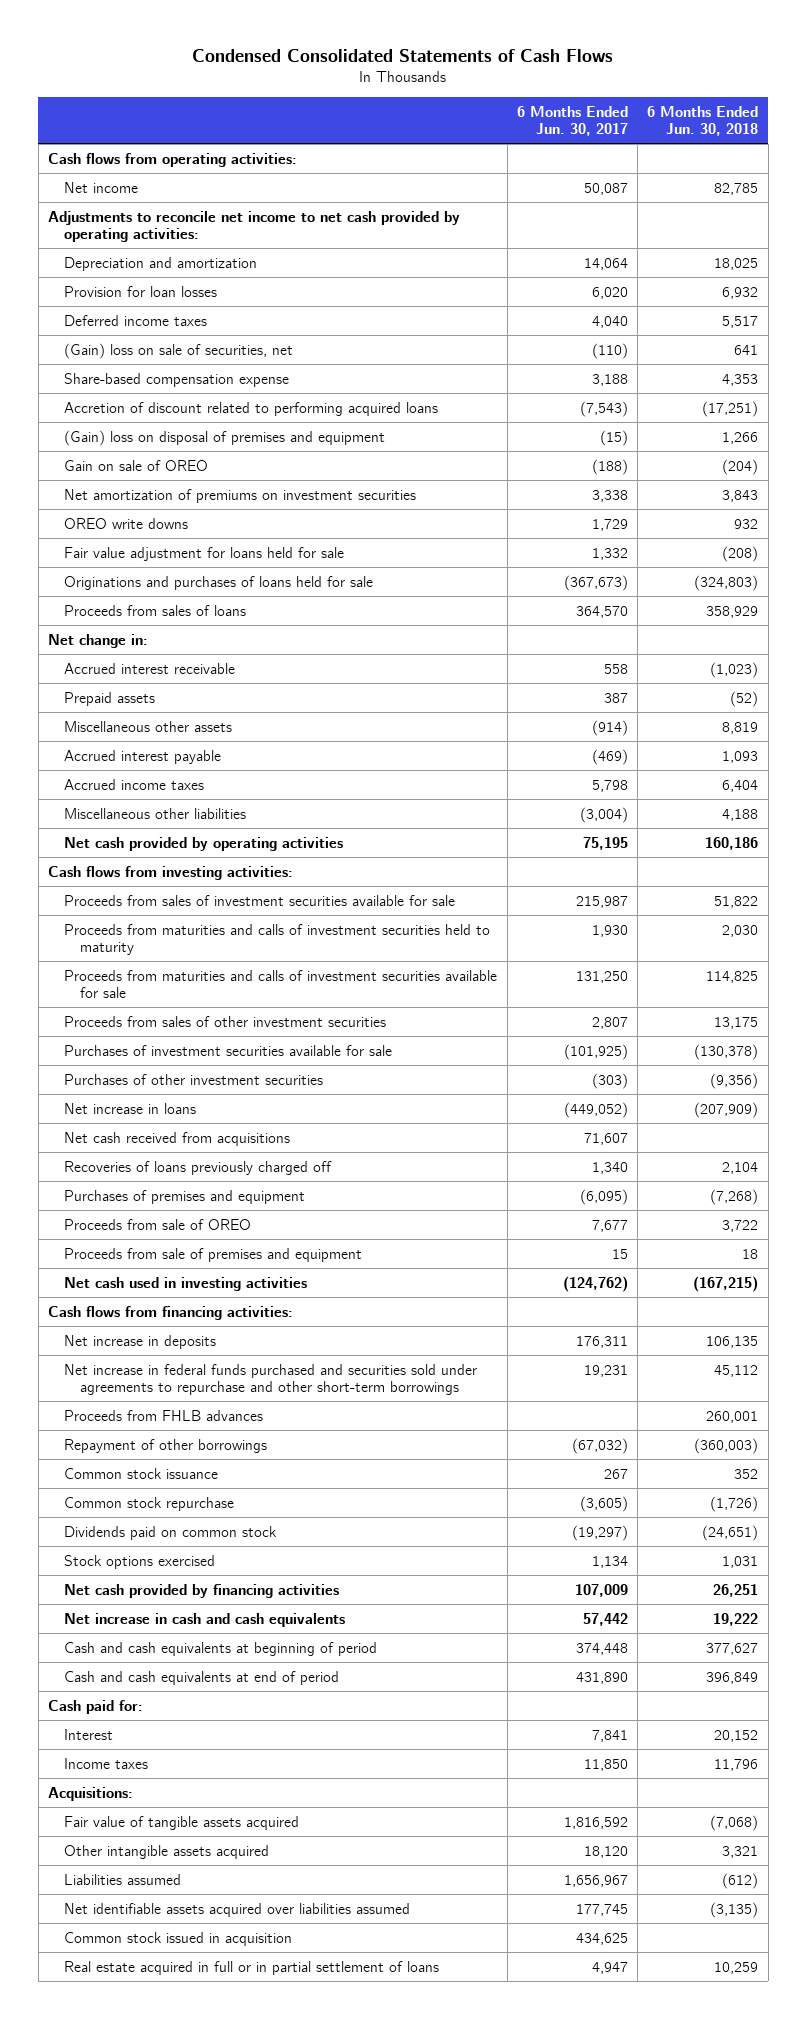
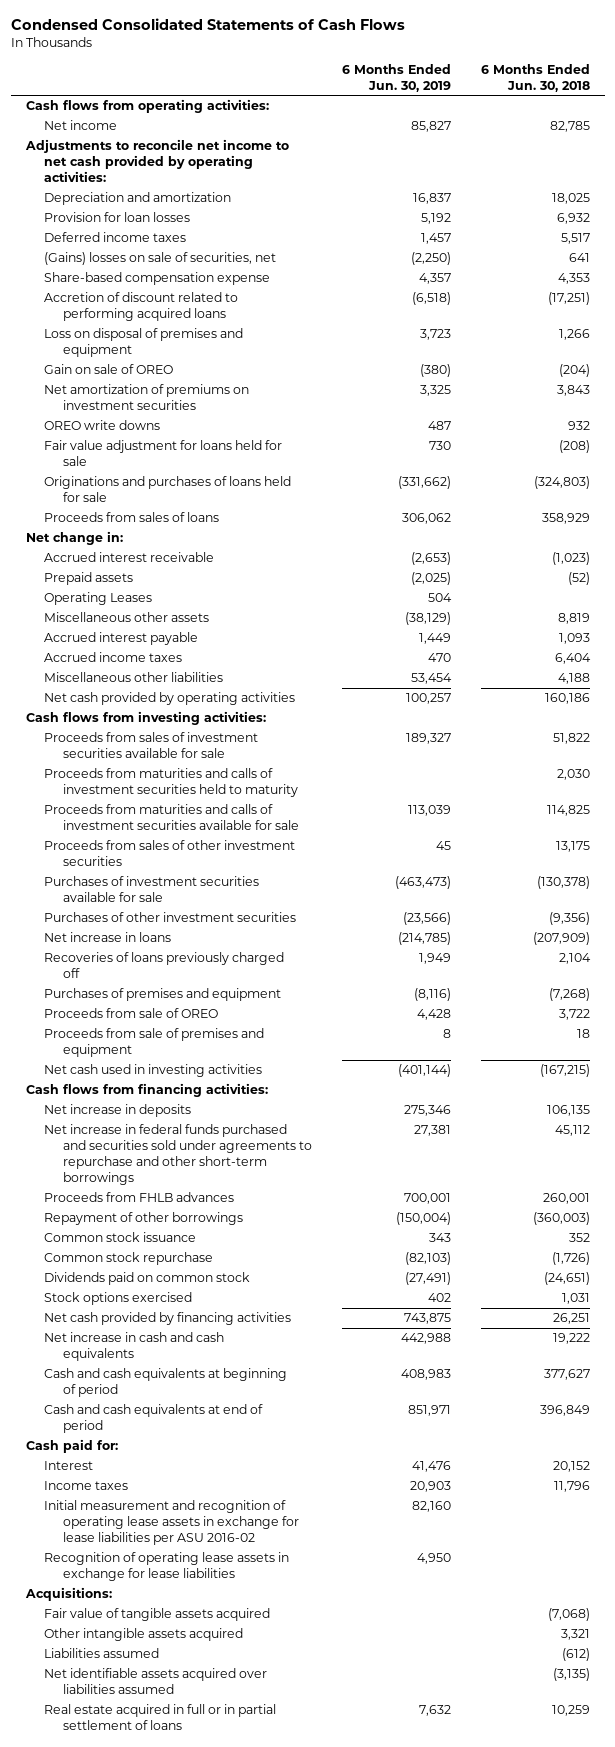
[516,105,628,137] 6 Months Ended Jun. 30, 2017 -> none
none -> [341,63,451,92] 6 Months Ended Jun. 30, 2019
[64,342,294,359] (Gain) loss on sale of securities, net -> [44,252,277,266] (Gains) losses on sale of securities, net
[64,429,386,446] (Gain) loss on disposal of premises and equipment -> [44,328,244,358] Loss on disposal of premises and equipment
none -> [44,592,153,606] Operating Leases
[64,1131,291,1146] Net cash received from acquisitions -> none
none -> [44,1500,299,1546] Initial measurement and recognition of operating lease assets in exchange for lease liabilities per ASU 2016-02
none -> [44,1552,290,1582] Recognition of operating lease assets in exchange for lease liabilities
[64,1931,293,1946] Common stock issued in acquisition -> none

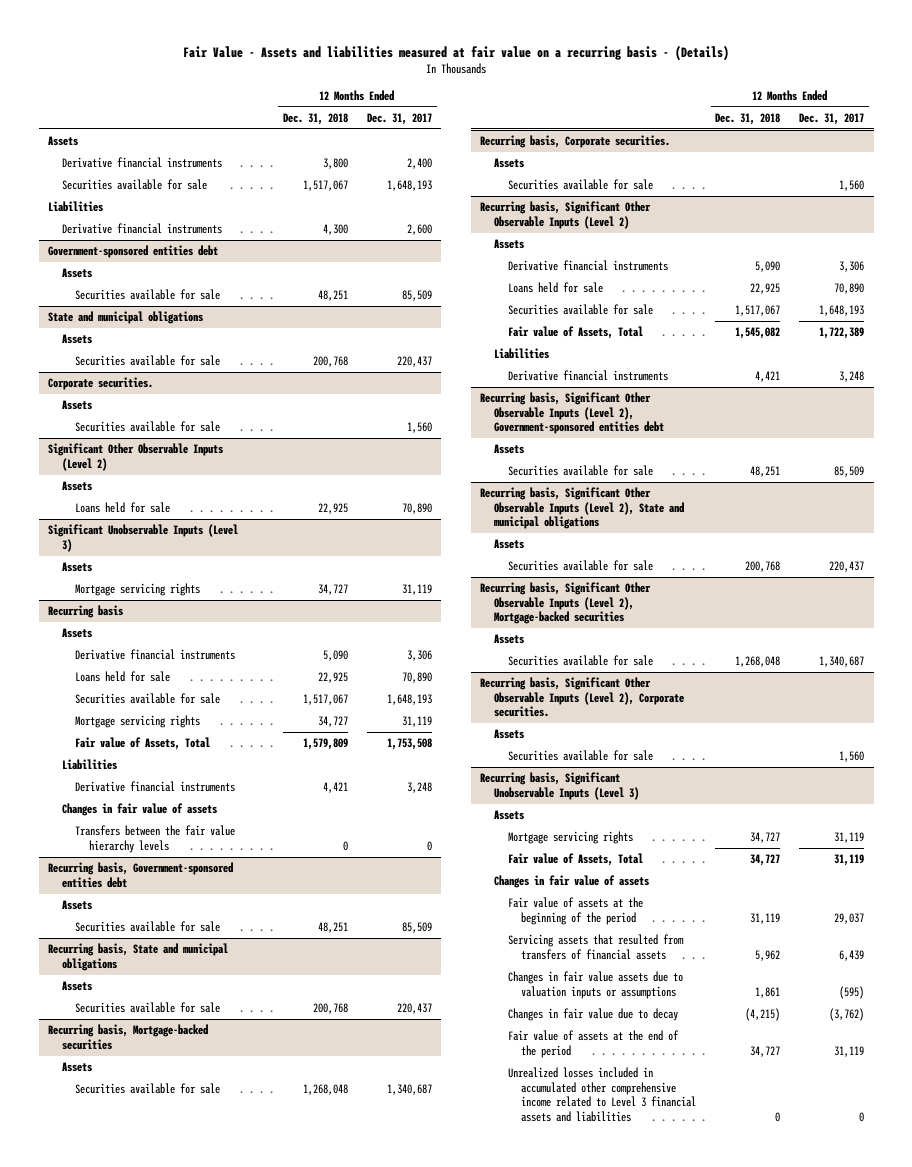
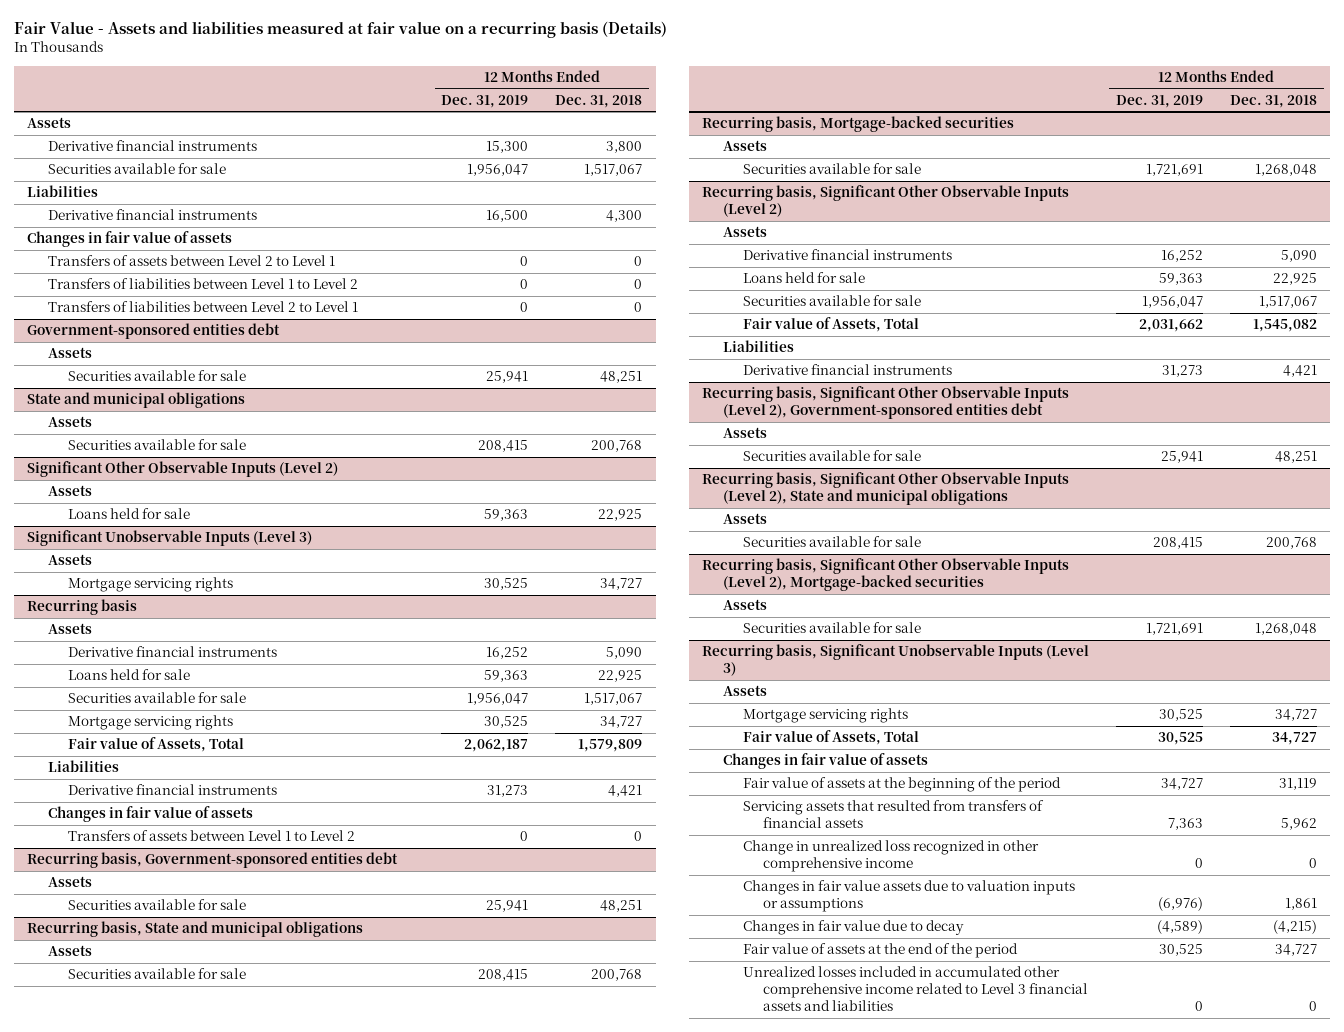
[183,44,730,61] Fair Value - Assets and liabilities measured at fair value on a recurring basis - (Details) -> [13,21,667,39] Fair Value - Assets and liabilities measured at fair value on a recurring basis (Details)
[366,112,432,125] Dec. 31, 2017 -> none
none -> [441,94,529,108] Dec. 31, 2019
none -> [27,231,233,248] Changes in fair value of assets
none -> [47,255,335,267] Transfers of assets between Level 2 to Level 1
none -> [47,278,358,290] Transfers of liabilities between Level 1 to Level 2
none -> [47,301,358,313] Transfers of liabilities between Level 2 to Level 1
[47,377,153,391] Corporate securities. -> none
[61,400,92,411] Assets -> none
[75,421,221,433] Securities available for sale -> none
[75,825,236,853] Transfers between the fair value hierarchy levels -> none
none -> [68,830,356,842] Transfers of assets between Level 1 to Level 2
[480,135,671,149] Recurring basis, Corporate securities. -> none
[493,158,524,169] Assets -> none
[507,179,653,191] Securities available for sale -> none
[480,677,684,718] Recurring basis, Significant Other Observable Inputs (Level 2), Corporate securities. -> none
[493,729,524,740] Assets -> none
[507,750,653,762] Securities available for sale -> none
none -> [742,840,1039,873] Change in unrealized loss recognized in other comprehensive income

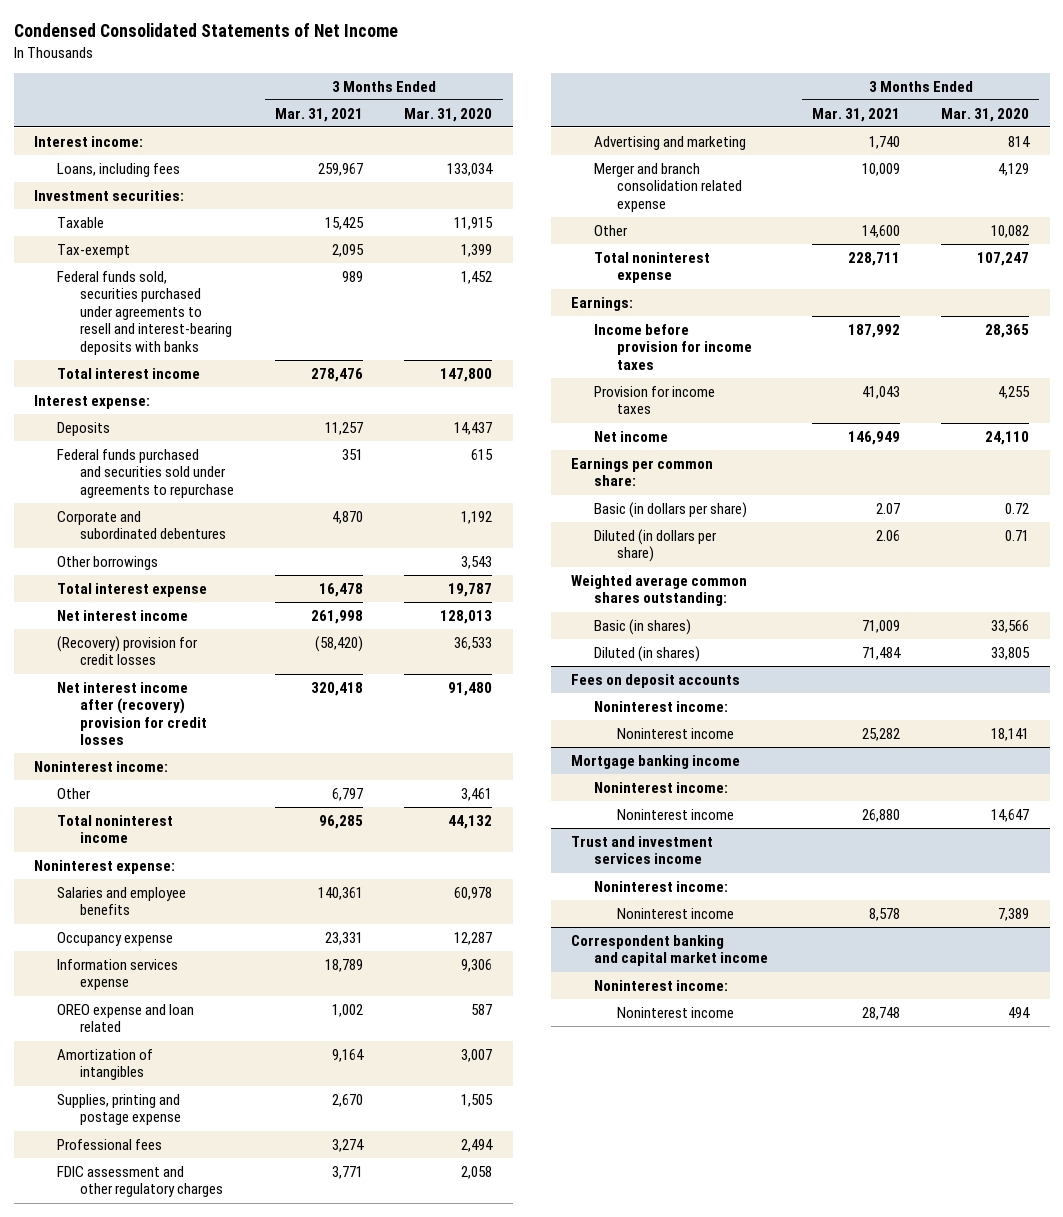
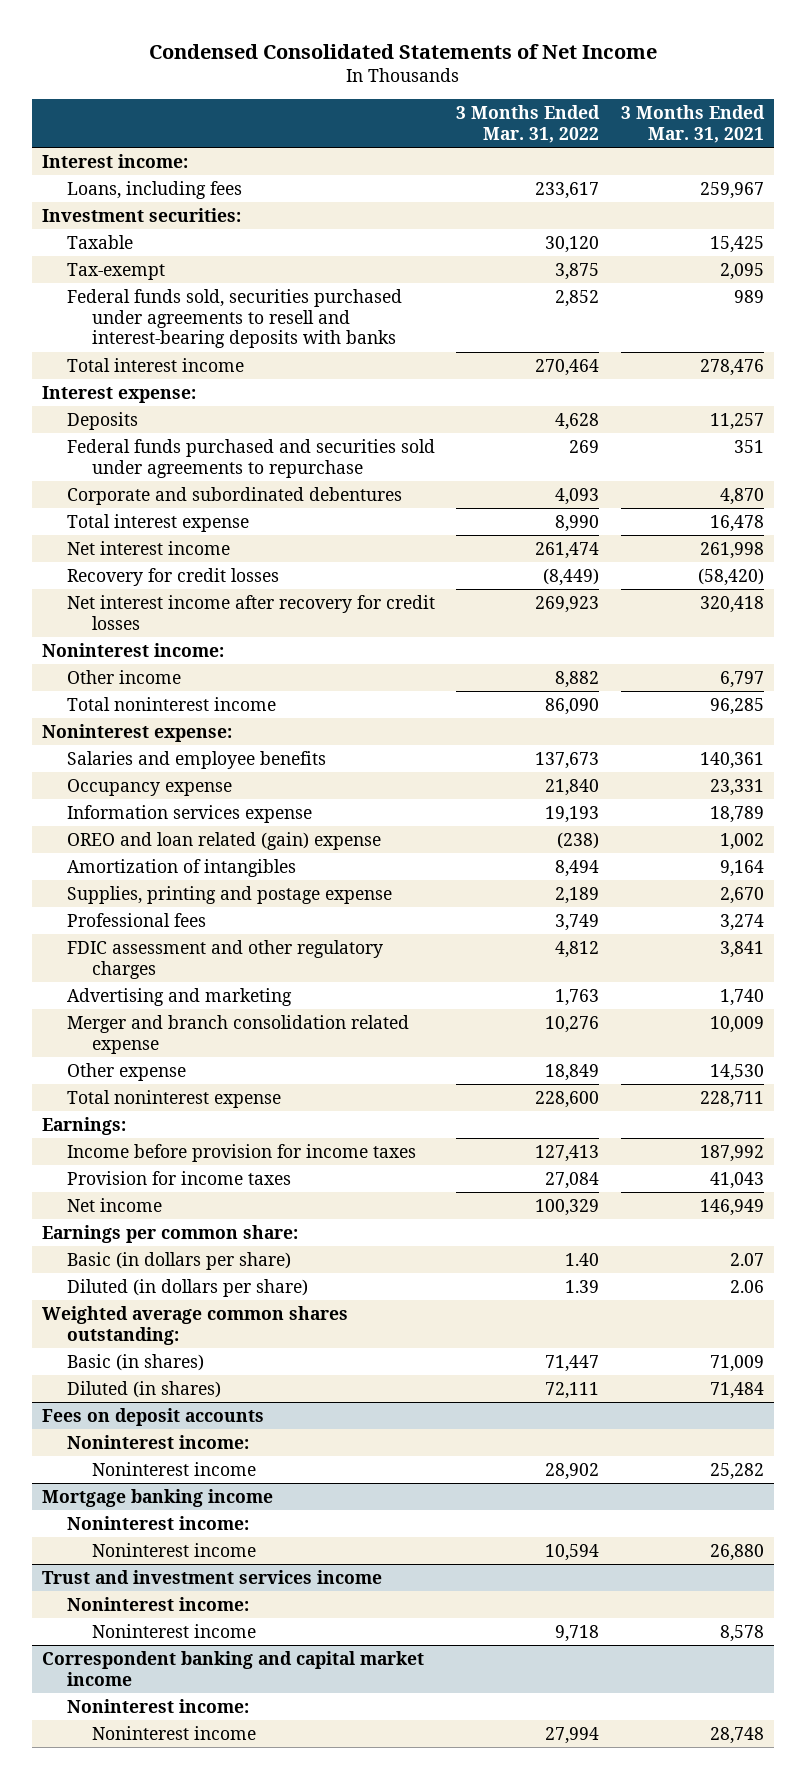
[404,107,493,122] Mar. 31, 2020 -> none
none -> [456,105,601,144] 3 Months Ended Mar. 31, 2022
[57,555,159,570] Other borrowings -> none
[57,635,199,666] (Recovery) provision for credit losses -> [67,567,280,586] Recovery for credit losses
[57,681,208,746] Net interest income after (recovery) provision for credit losses -> [67,594,436,630] Net interest income after recovery for credit losses
[57,787,92,799] Other -> [67,669,182,684] Other income
[57,1003,195,1033] OREO expense and loan related -> [67,831,382,850] OREO and loan related (gain) expense
[332,1165,364,1179] 3,771 -> [719,940,764,958] 3,841
[594,224,629,236] Other -> [67,1062,187,1081] Other expense
[862,224,901,238] 14,600 -> [709,1063,764,1081] 14,530

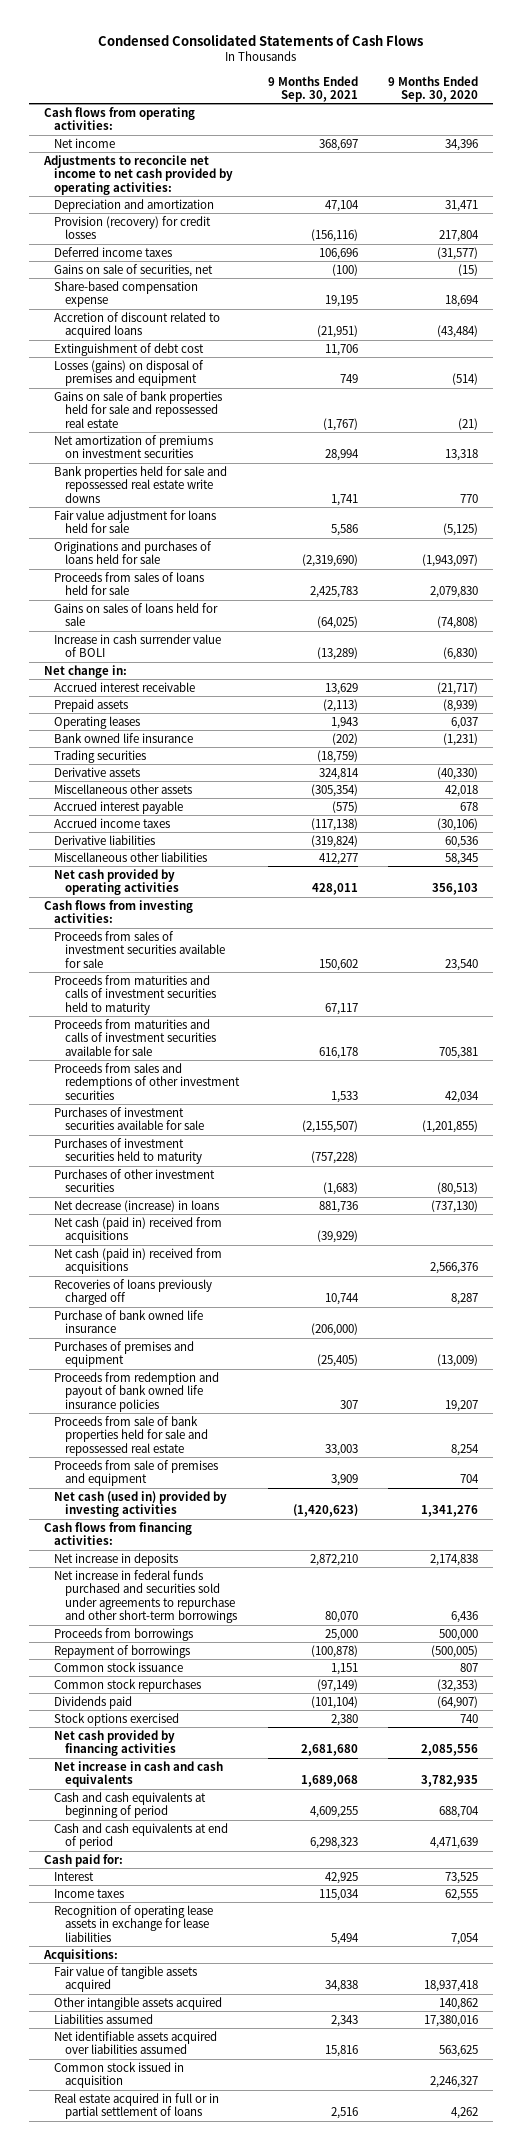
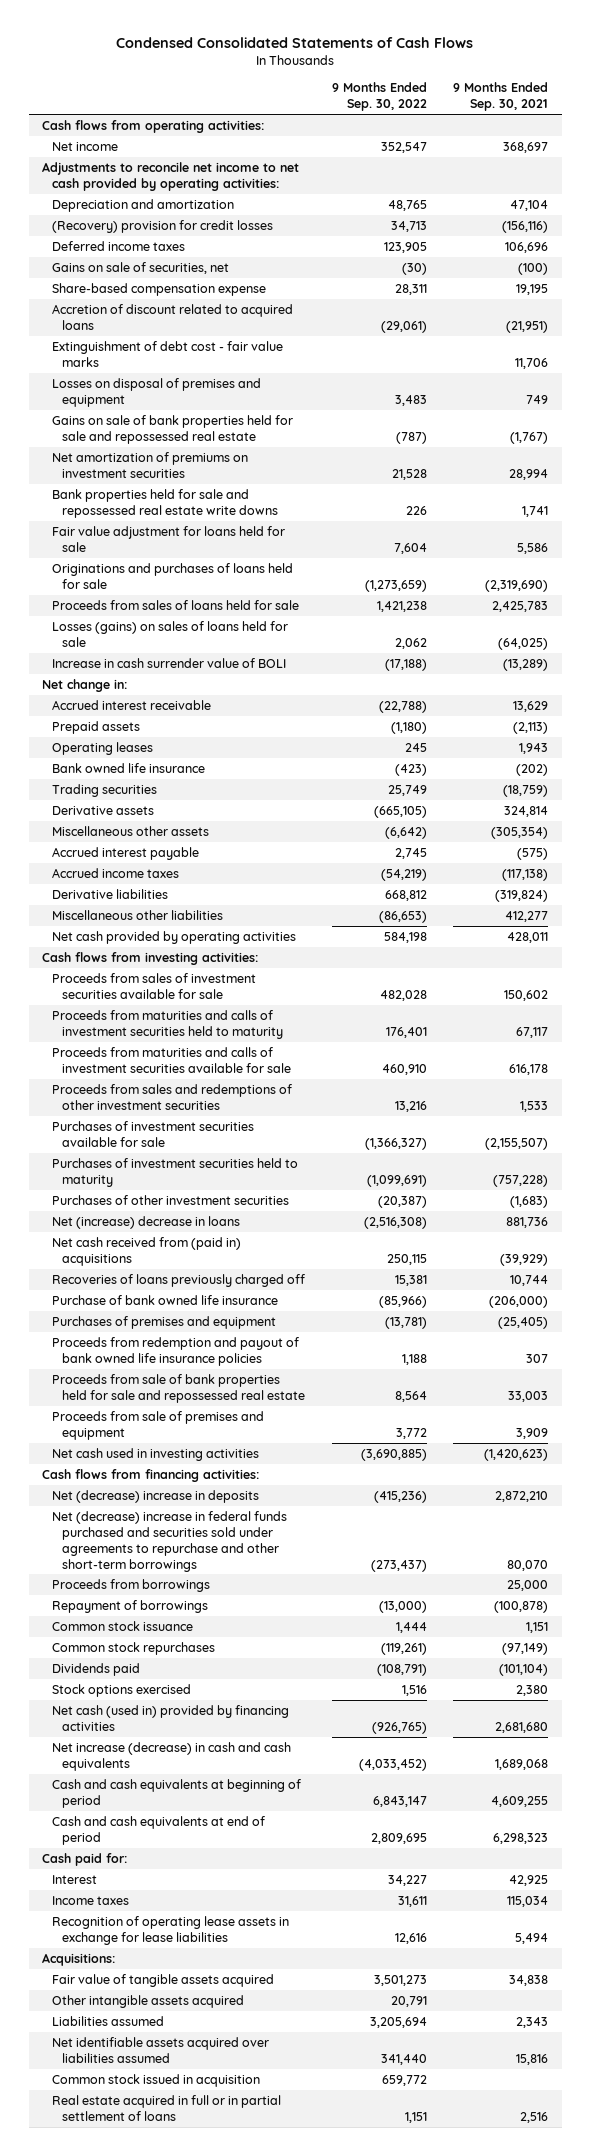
[387,75,478,102] 9 Months Ended Sep. 30, 2020 -> none
none -> [331,82,427,112] 9 Months Ended Sep. 30, 2022
[54,215,212,240] Provision (recovery) for credit losses -> [52,219,274,233] (Recovery) provision for credit losses
[54,342,205,356] Extinguishment of debt cost -> [52,340,284,367] Extinguishment of debt cost - fair value marks
[54,359,205,387] Losses (gains) on disposal of premises and equipment -> [52,377,262,407] Losses on disposal of premises and equipment
[54,602,219,627] Gains on sales of loans held for sale -> [52,620,289,647] Losses (gains) on sales of loans held for sale
[54,1247,223,1275] Net cash (paid in) received from acquisitions -> none
[54,1199,220,1212] Net decrease (increase) in loans -> [52,1215,241,1229] Net (increase) decrease in loans
[54,1216,223,1244] Net cash (paid in) received from acquisitions -> [52,1236,242,1266] Net cash received from (paid in) acquisitions
[54,1490,228,1518] Net cash (used in) provided by investing activities -> [52,1447,260,1461] Net cash used in investing activities
[54,1552,179,1566] Net increase in deposits -> [52,1489,260,1503] Net (decrease) increase in deposits
[54,1569,237,1623] Net increase in federal funds purchased and securities sold under agreements to repurchase and other short-term borrowings -> [52,1510,288,1572] Net (decrease) increase in federal funds purchased and securities sold under agreements to repurchase and other short-term borrowings
[54,1729,176,1757] Net cash provided by financing activities -> [52,1704,290,1731] Net cash (used in) provided by financing activities
[54,1760,224,1788] Net increase in cash and cash equivalents -> [52,1741,292,1771] Net increase (decrease) in cash and cash equivalents

